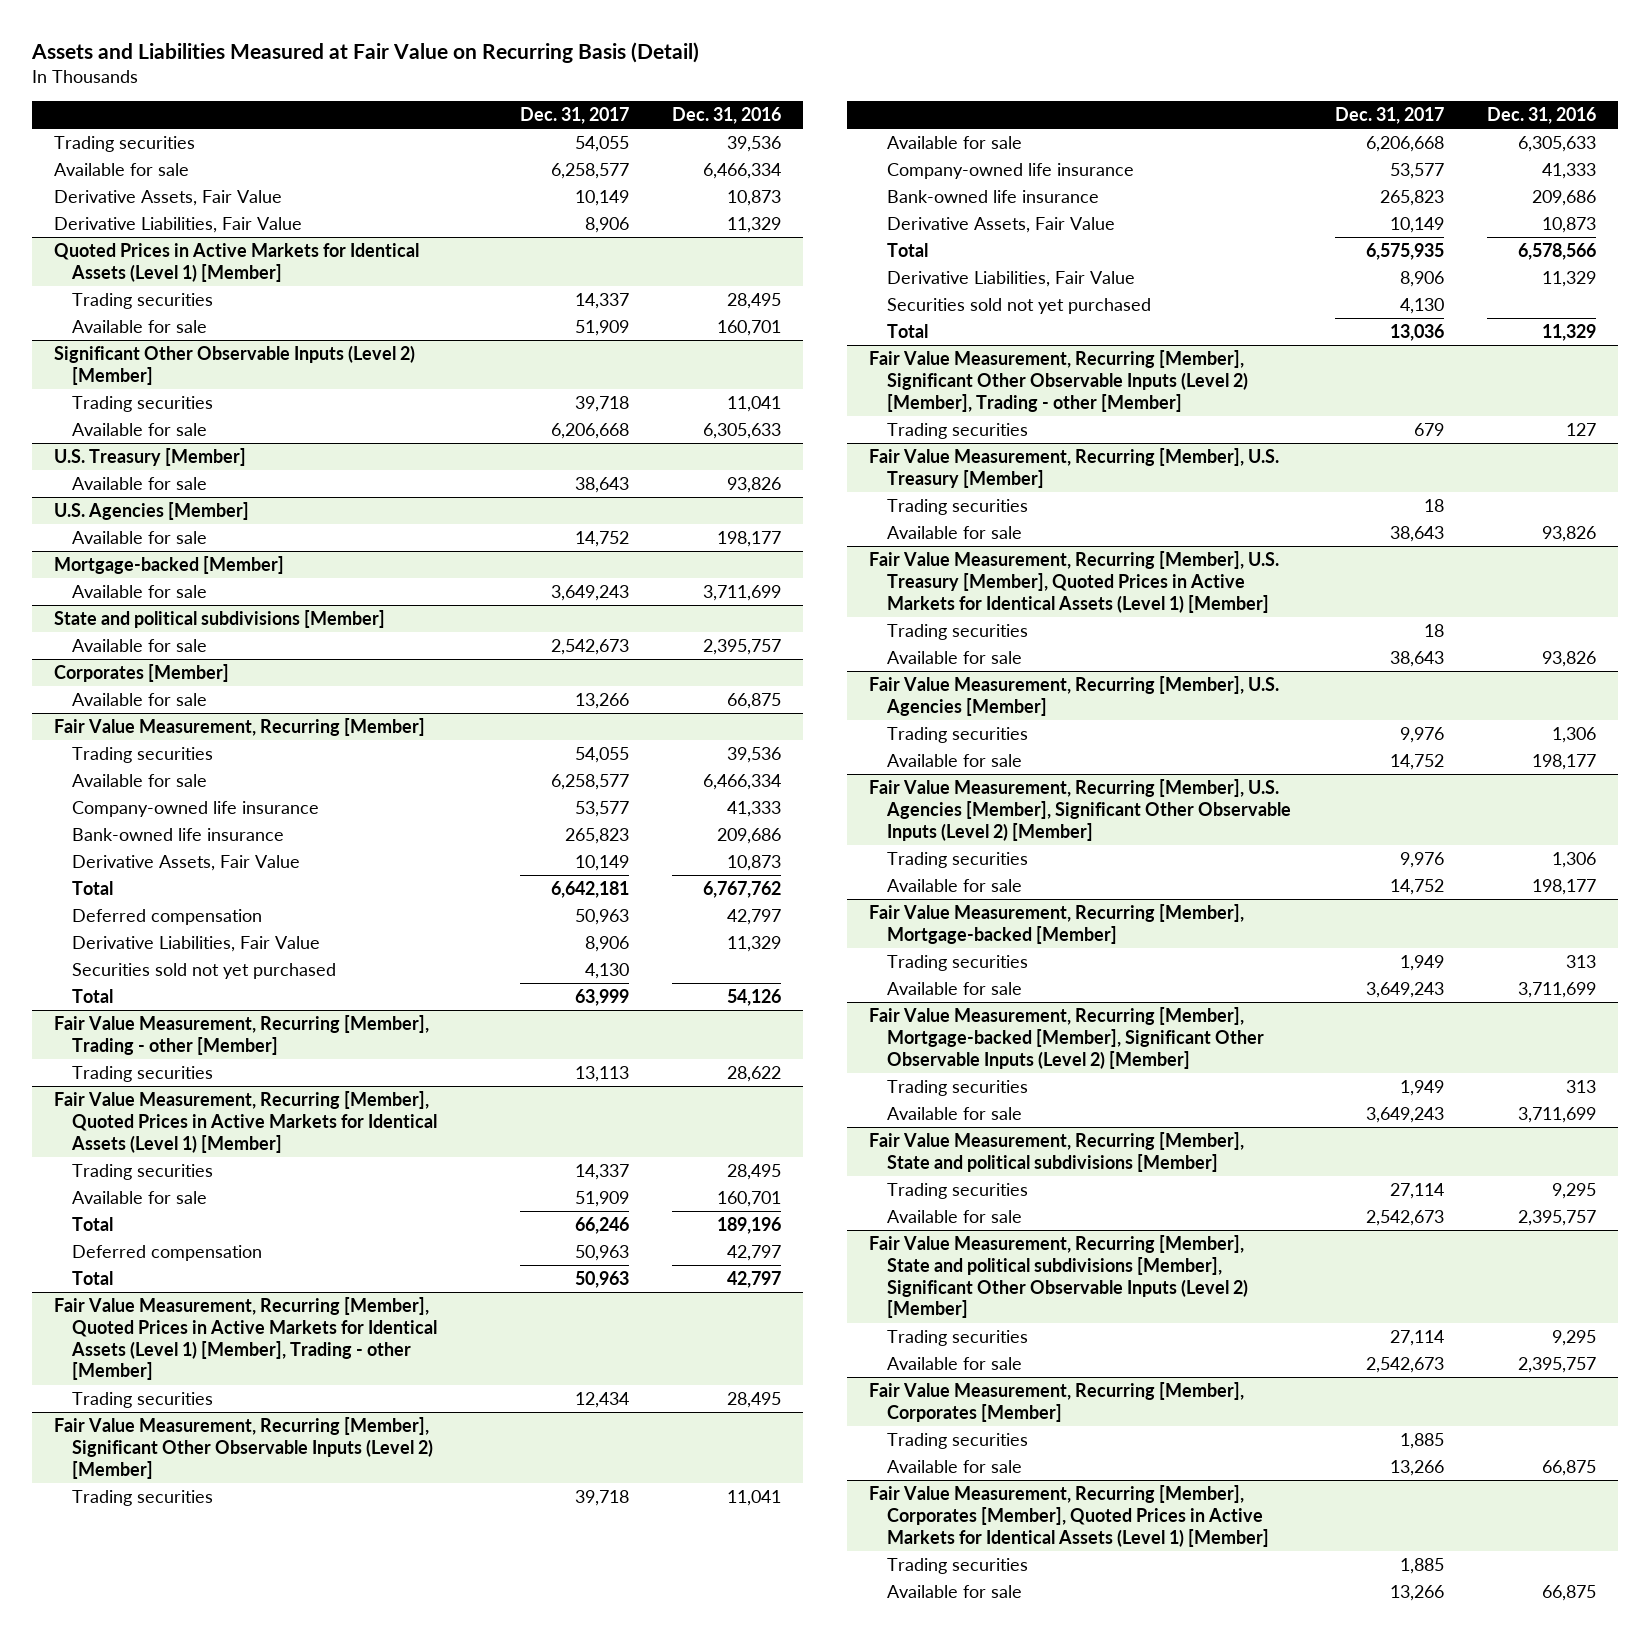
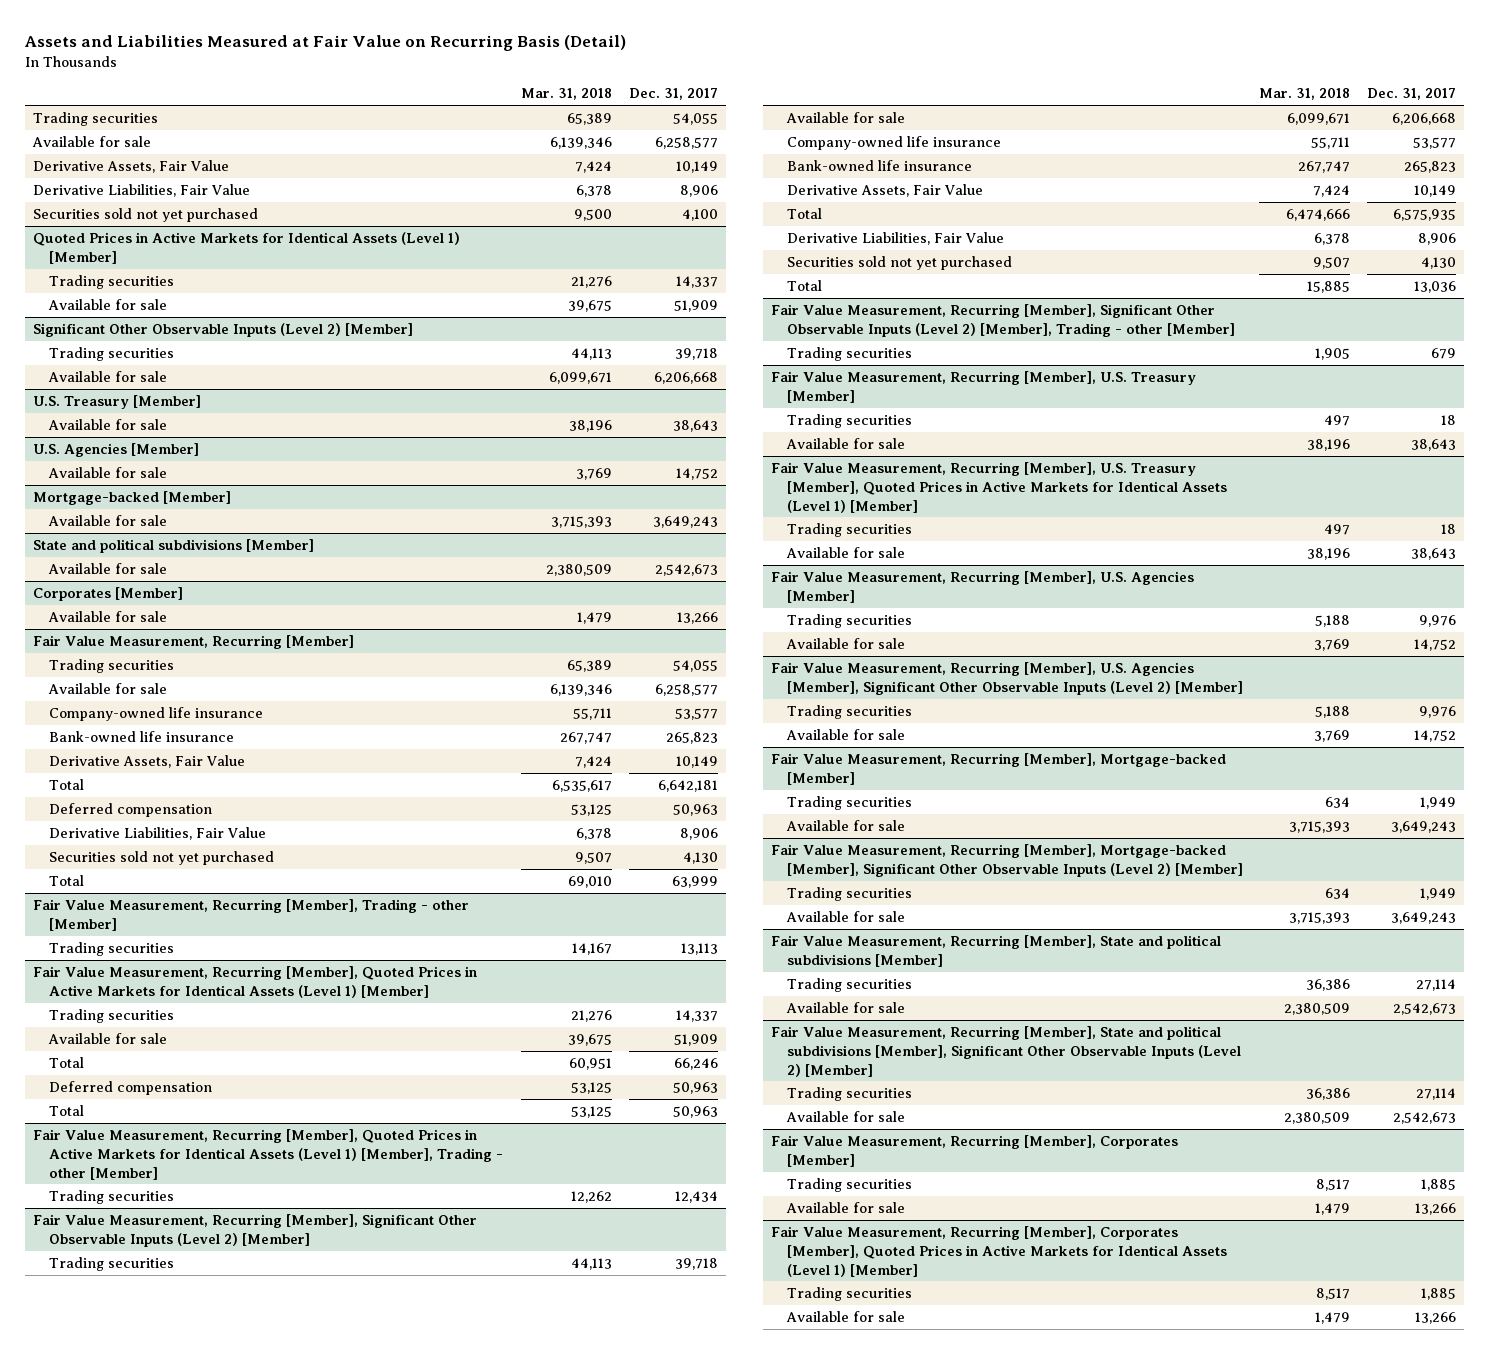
[672,107,782,125] Dec. 31, 2016 -> none
none -> [521,88,613,101] Mar. 31, 2018
none -> [32,207,258,222] Securities sold not yet purchased

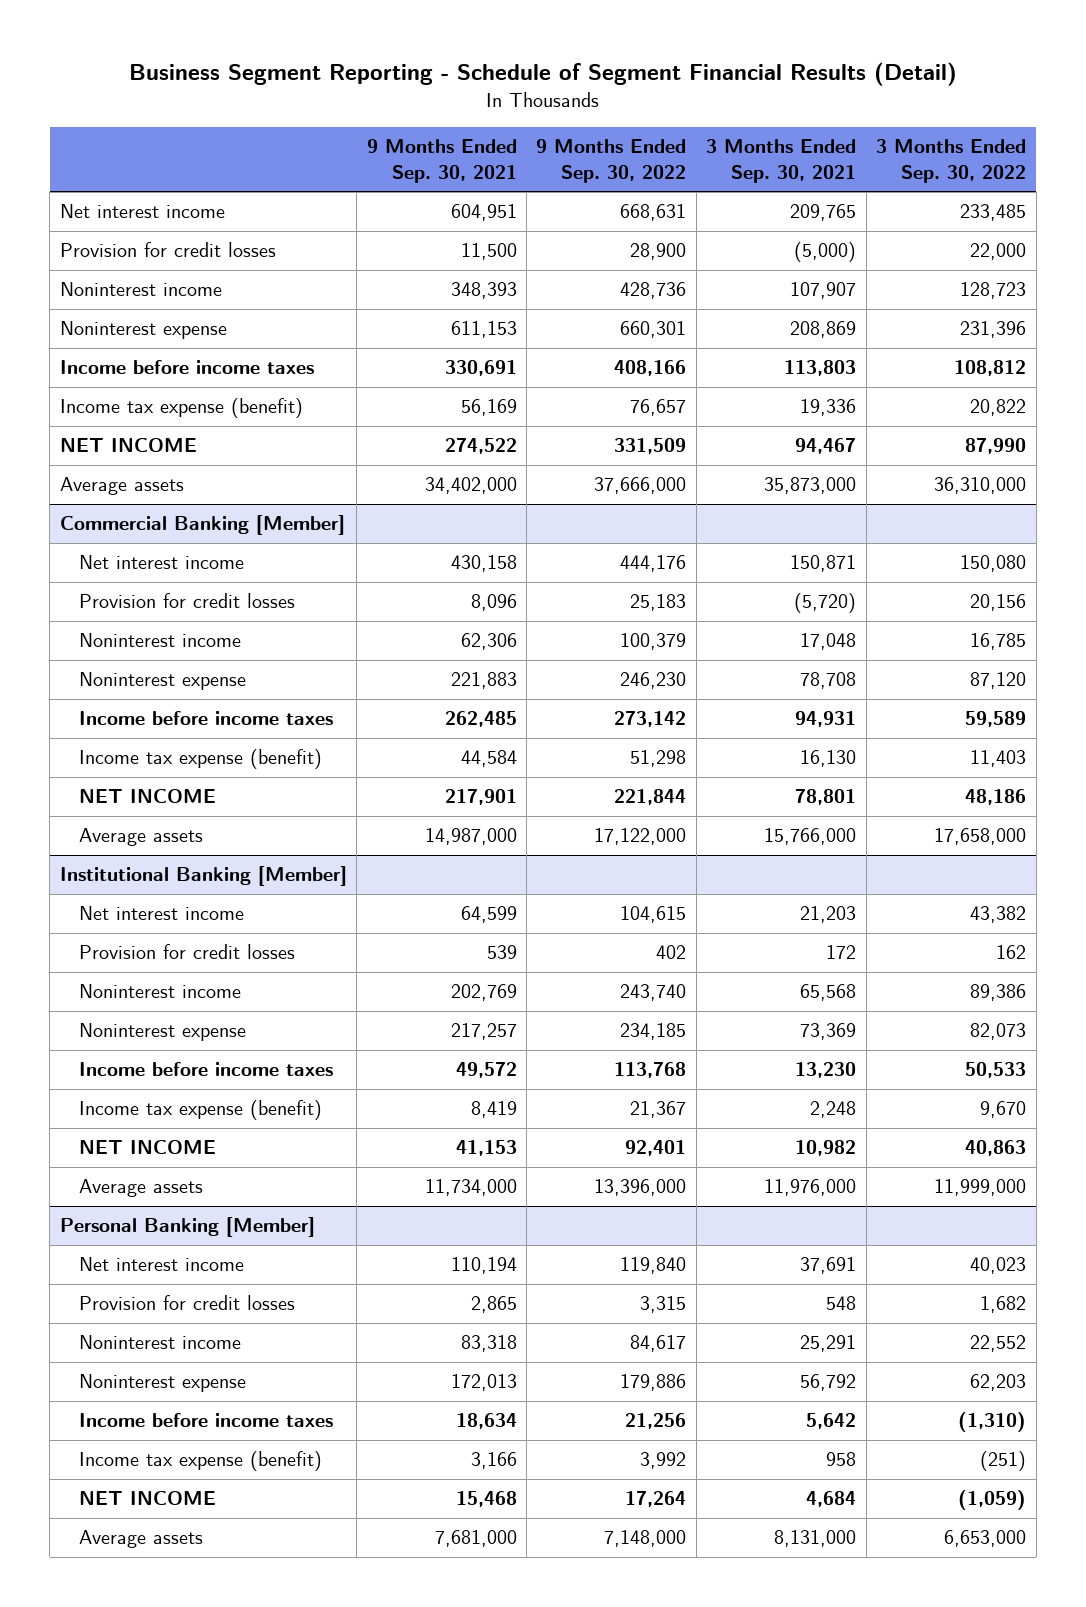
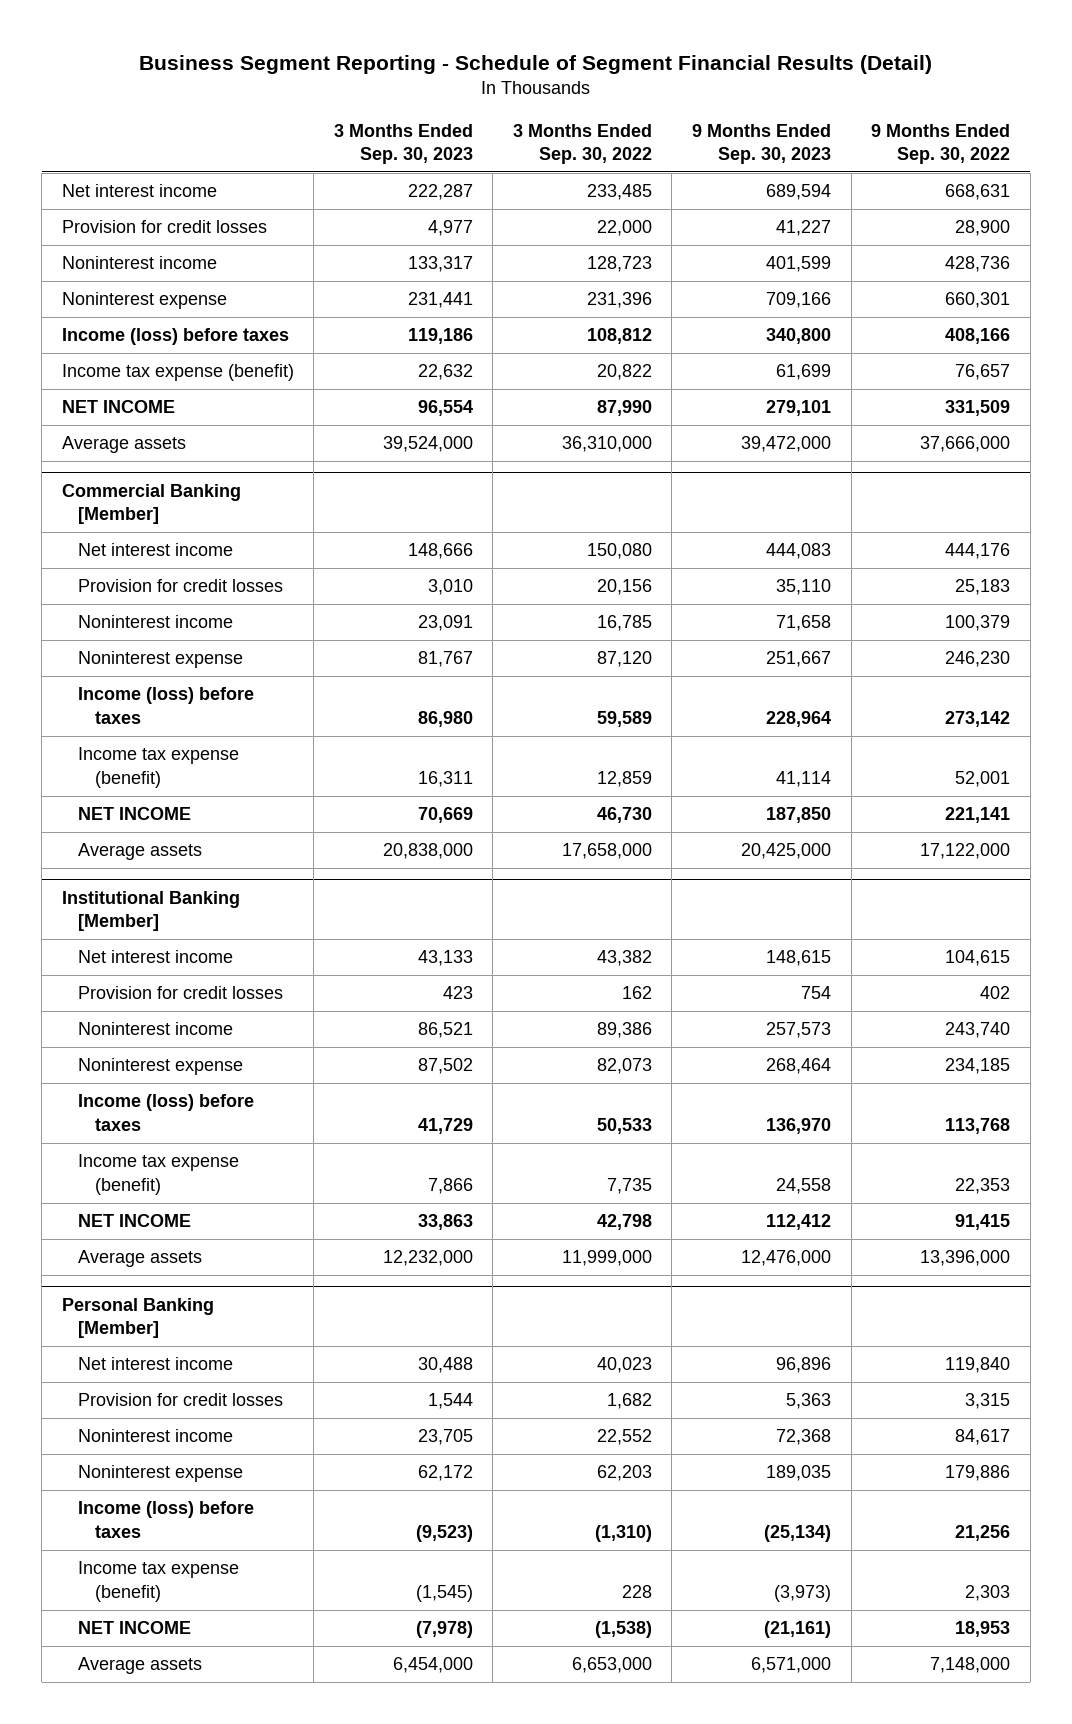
[366,139,517,183] 9 Months Ended Sep. 30, 2021 -> none
[706,139,857,183] 3 Months Ended Sep. 30, 2021 -> none
none -> [333,123,473,164] 3 Months Ended Sep. 30, 2023
none -> [692,123,832,164] 9 Months Ended Sep. 30, 2023
[59,360,314,375] Income before income taxes -> [61,328,289,346] Income (loss) before taxes
[79,711,334,726] Income before income taxes -> [78,687,255,724] Income (loss) before taxes
[630,750,687,768] 51,298 -> [955,770,1011,787] 52,001
[970,750,1027,768] 11,403 -> [596,770,652,787] 12,859
[614,789,687,806] 221,844 -> [945,807,1011,824] 221,141
[965,789,1027,806] 48,186 -> [596,807,652,824] 46,730
[79,1062,334,1077] Income before income taxes -> [78,1094,255,1131] Income (loss) before taxes
[630,1101,687,1119] 21,367 -> [955,1177,1011,1194] 22,353
[980,1101,1027,1119] 9,670 -> [606,1177,652,1194] 7,735
[625,1140,687,1157] 92,401 -> [955,1214,1011,1231] 91,415
[965,1140,1027,1157] 40,863 -> [596,1214,652,1231] 42,798
[79,1413,334,1428] Income before income taxes -> [78,1501,255,1538] Income (loss) before taxes
[640,1452,687,1470] 3,992 -> [965,1584,1011,1601] 2,303
[980,1451,1027,1472] (251) -> [621,1584,652,1598] 228
[625,1491,687,1508] 17,264 -> [955,1621,1011,1638] 18,953
[958,1490,1027,1511] (1,059) -> [594,1621,652,1639] (1,538)

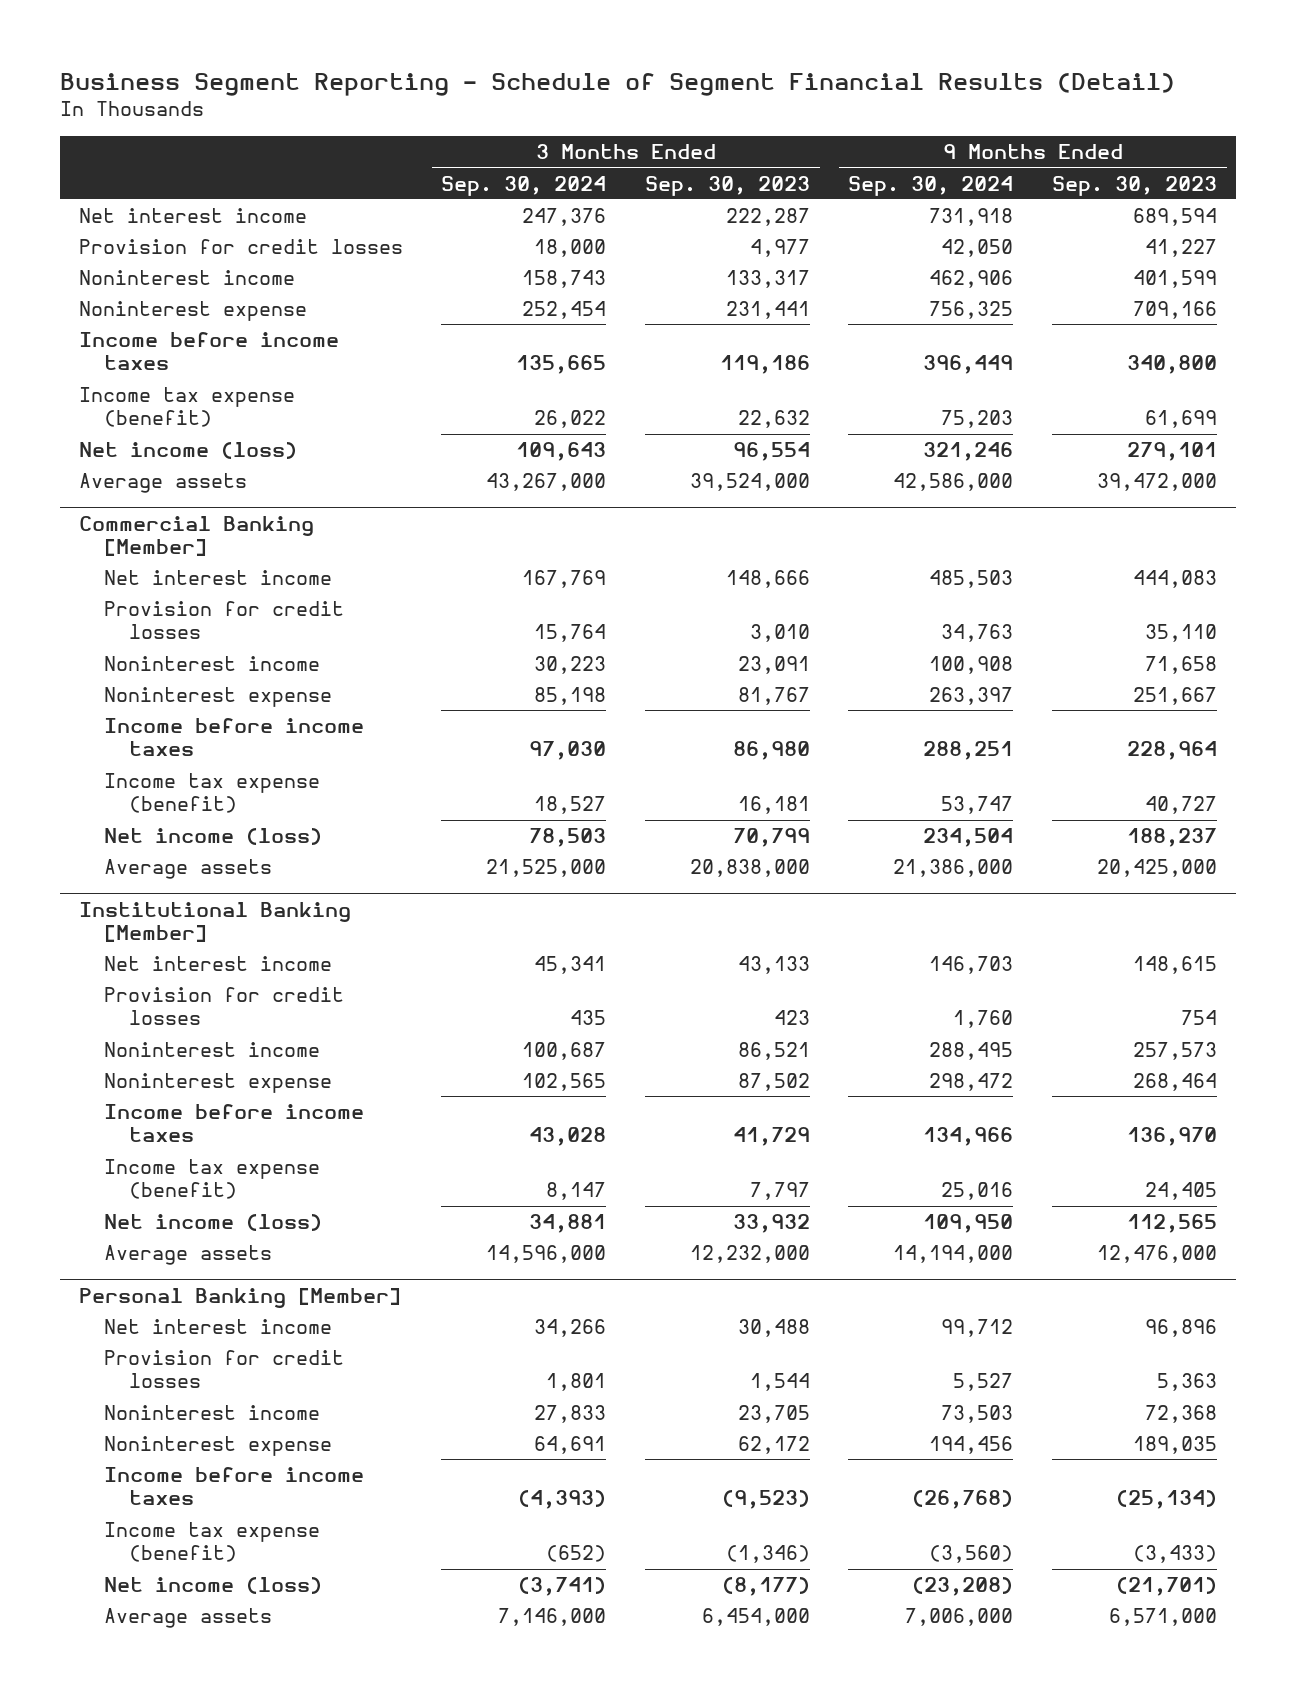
[512,123,652,164] 3 Months Ended Sep. 30, 2022 -> none
[871,123,1011,164] 9 Months Ended Sep. 30, 2022 -> none
none -> [441,175,607,196] Sep. 30, 2024
none -> [848,175,1014,196] Sep. 30, 2024
[61,328,289,346] Income (loss) before taxes -> [78,332,339,371] Income before income taxes
[61,400,175,414] NET INCOME -> [78,442,297,460] Net income (loss)
[78,687,255,724] Income (loss) before taxes -> [103,718,364,757] Income before income taxes
[417,770,473,787] 16,311 -> [737,796,810,815] 16,181
[776,770,832,787] 41,114 -> [1145,796,1218,815] 40,727
[78,807,192,821] NET INCOME -> [103,828,322,846] Net income (loss)
[417,807,473,824] 70,669 -> [732,828,810,848] 70,799
[766,807,832,824] 187,850 -> [1127,828,1218,848] 188,237
[78,1094,255,1131] Income (loss) before taxes -> [103,1104,364,1143] Income before income taxes
[427,1177,473,1194] 7,866 -> [749,1182,810,1201] 7,797
[776,1177,832,1194] 24,558 -> [1145,1182,1218,1201] 24,405
[78,1214,192,1228] NET INCOME -> [103,1214,322,1232] Net income (loss)
[417,1214,473,1231] 33,863 -> [732,1214,810,1234] 33,932
[766,1214,832,1231] 112,412 -> [1127,1214,1218,1234] 112,565
[78,1501,255,1538] Income (loss) before taxes -> [103,1467,364,1506] Income before income taxes
[415,1584,473,1602] (1,545) -> [725,1545,810,1564] (1,346)
[774,1584,832,1602] (3,973) -> [1133,1545,1218,1564] (3,433)
[78,1621,192,1635] NET INCOME -> [103,1577,322,1595] Net income (loss)
[415,1621,473,1639] (7,978) -> [721,1577,810,1597] (8,177)
[764,1621,832,1639] (21,161) -> [1116,1577,1218,1597] (21,701)

